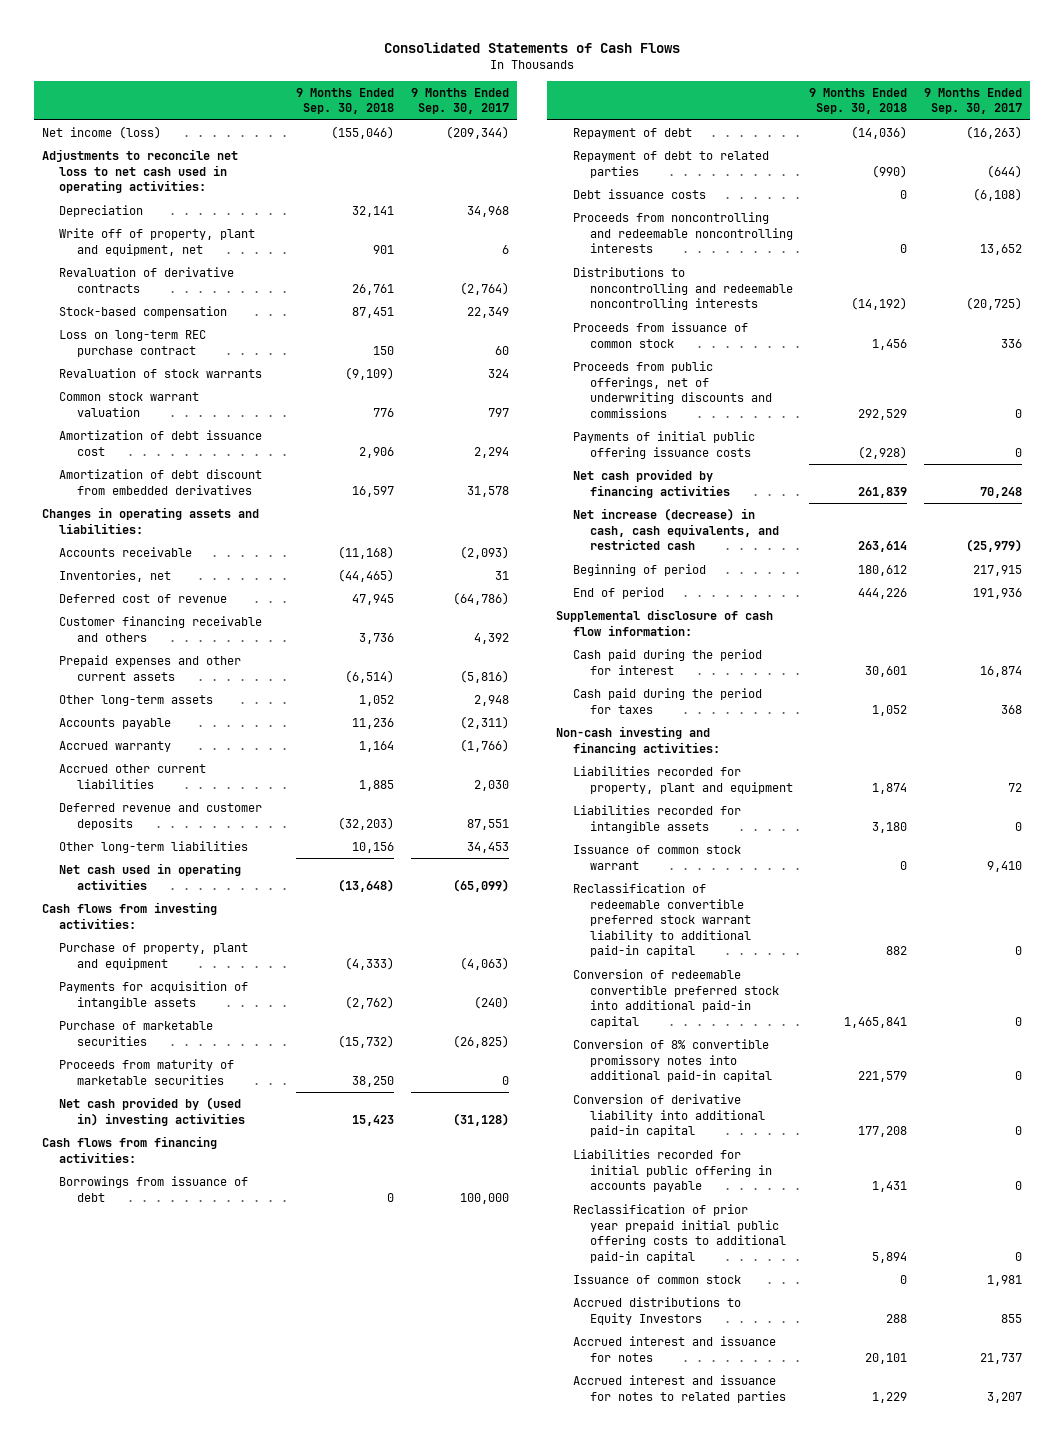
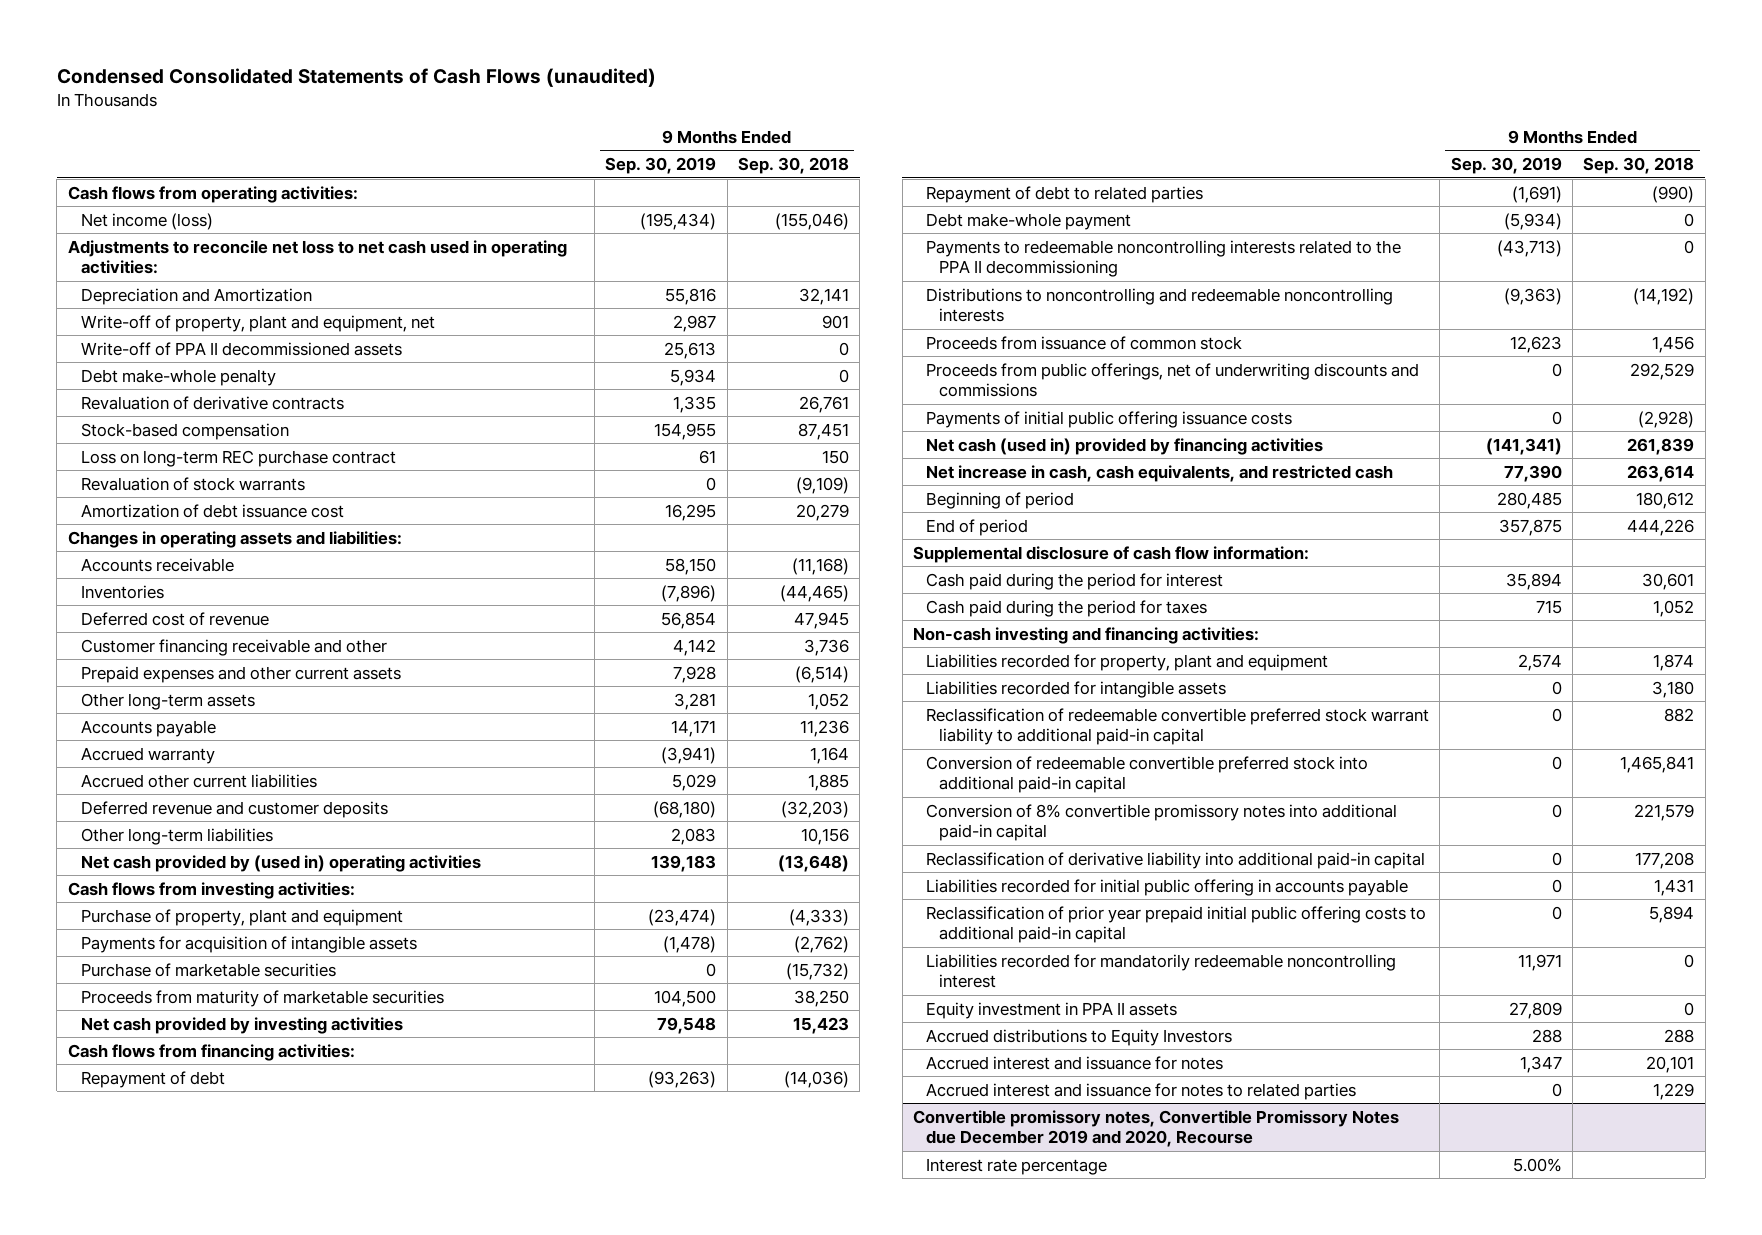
[384,41,681,53] Consolidated Statements of Cash Flows -> [56,68,656,88] Condensed Consolidated Statements of Cash Flows (unaudited)
[410,87,509,115] 9 Months Ended Sep. 30, 2017 -> none
none -> [605,157,717,175] Sep. 30, 2019
none -> [67,185,358,203] Cash flows from operating activities:
[59,205,144,218] Depreciation -> [80,287,312,305] Depreciation and Amortization
[59,228,256,256] Write off of property, plant and equipment, net -> [80,314,435,332] Write-off of property, plant and equipment, net
none -> [80,341,402,356] Write-off of PPA II decommissioned assets
none -> [80,368,276,386] Debt make-whole penalty
[59,392,200,417] Common stock warrant valuation -> none
[59,469,263,495] Amortization of debt discount from embedded derivatives -> none
[359,446,395,458] 2,906 -> [795,503,849,521] 20,279
[59,570,172,583] Inventories, net -> [80,584,164,599] Inventories
[59,616,263,642] Customer financing receivable and others -> [80,638,387,656] Customer financing receivable and other
[59,863,242,890] Net cash used in operating activities -> [80,854,481,872] Net cash provided by (used in) operating activities
[59,1097,245,1126] Net cash provided by (used in) investing activities -> [80,1016,403,1034] Net cash provided by investing activities
[59,1176,249,1202] Borrowings from issuance of debt -> none
[572,189,706,200] Debt issuance costs -> none
[572,212,793,254] Proceeds from noncontrolling and redeemable noncontrolling interests -> none
none -> [926,212,1132,230] Debt make-whole payment
none -> [926,239,1402,278] Payments to redeemable noncontrolling interests related to the PPA II decommissioning
[572,469,730,498] Net cash provided by financing activities -> [926,437,1324,455] Net cash (used in) provided by financing activities
[572,508,779,551] Net increase (decrease) in cash, cash equivalents, and restricted cash -> [926,464,1394,482] Net increase in cash, cash equivalents, and restricted cash
[572,845,741,870] Issuance of common stock warrant -> none
[572,1094,765,1138] Conversion of derivative liability into additional paid-in capital -> [926,851,1426,869] Reclassification of derivative liability into additional paid-in capital
[572,1275,741,1285] Issuance of common stock -> none
none -> [926,953,1397,989] Liabilities recorded for mandatorily redeemable noncontrolling interest
none -> [926,1001,1178,1019] Equity investment in PPA II assets
none -> [913,1109,1400,1148] Convertible promissory notes, Convertible Promissory Notes due December 2019 and 2020, Recourse
none -> [926,1157,1108,1175] Interest rate percentage

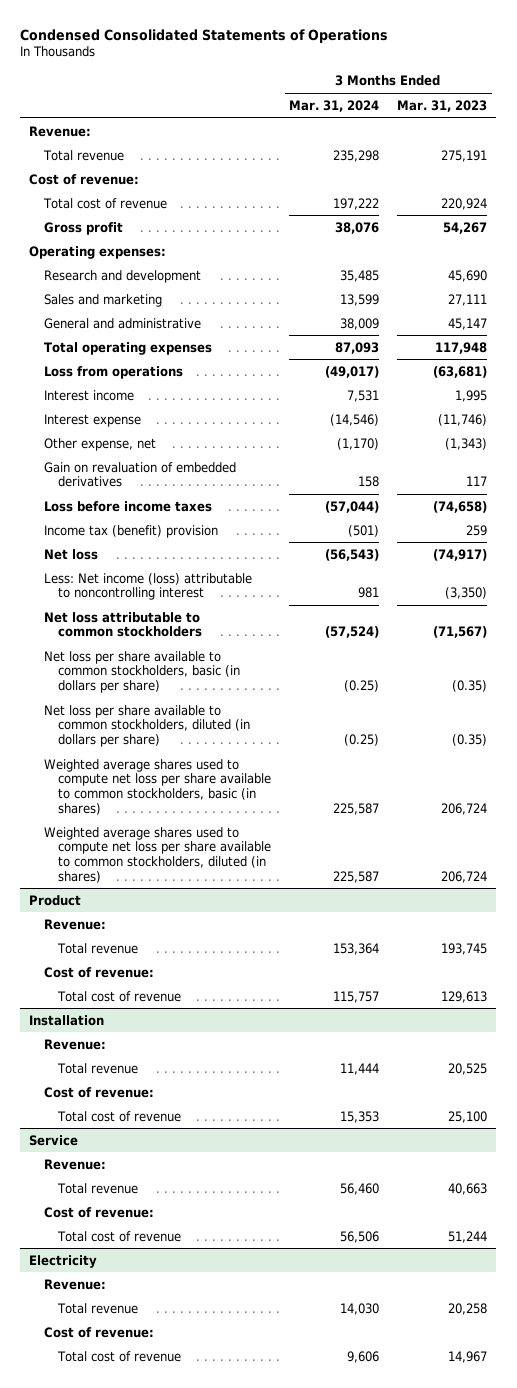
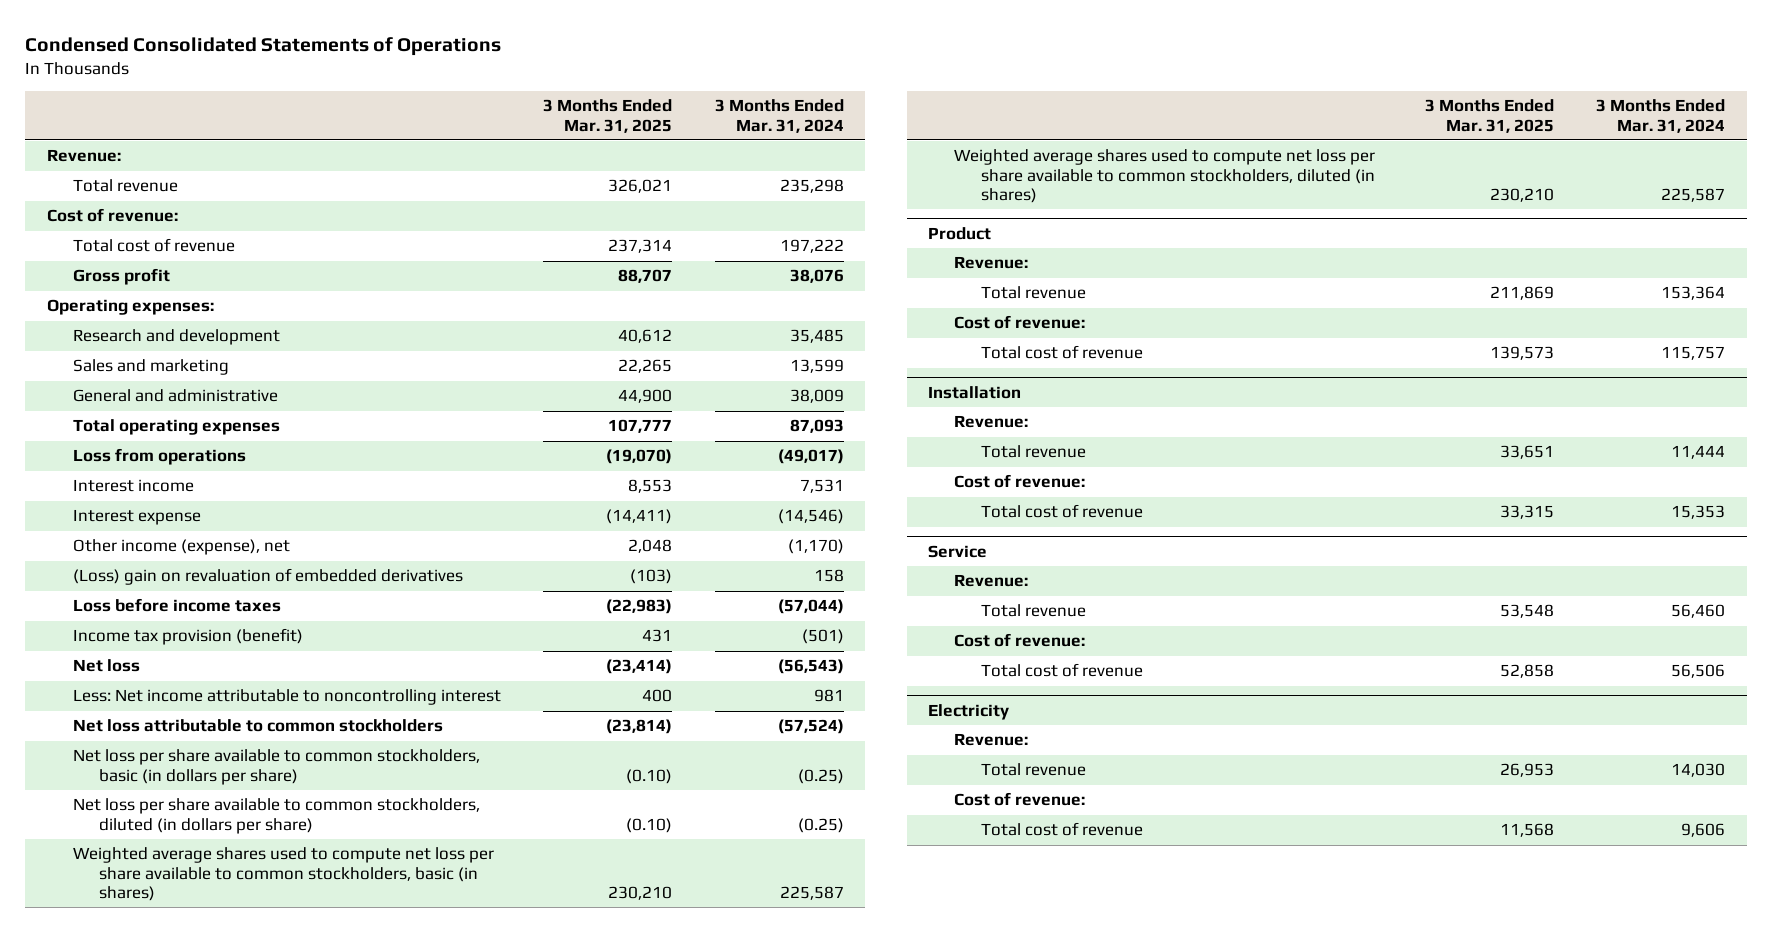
[397,99,488,112] Mar. 31, 2023 -> none
none -> [543,99,673,133] 3 Months Ended Mar. 31, 2025
[43,437,156,451] Other expense, net -> [72,539,290,556] Other income (expense), net
[43,461,236,488] Gain on revaluation of embedded derivatives -> [72,568,463,586] (Loss) gain on revaluation of embedded derivatives
[43,524,218,538] Income tax (benefit) provision -> [72,628,303,646] Income tax provision (benefit)
[43,572,252,601] Less: Net income (loss) attributable to noncontrolling interest -> [72,689,501,706] Less: Net income attributable to noncontrolling interest

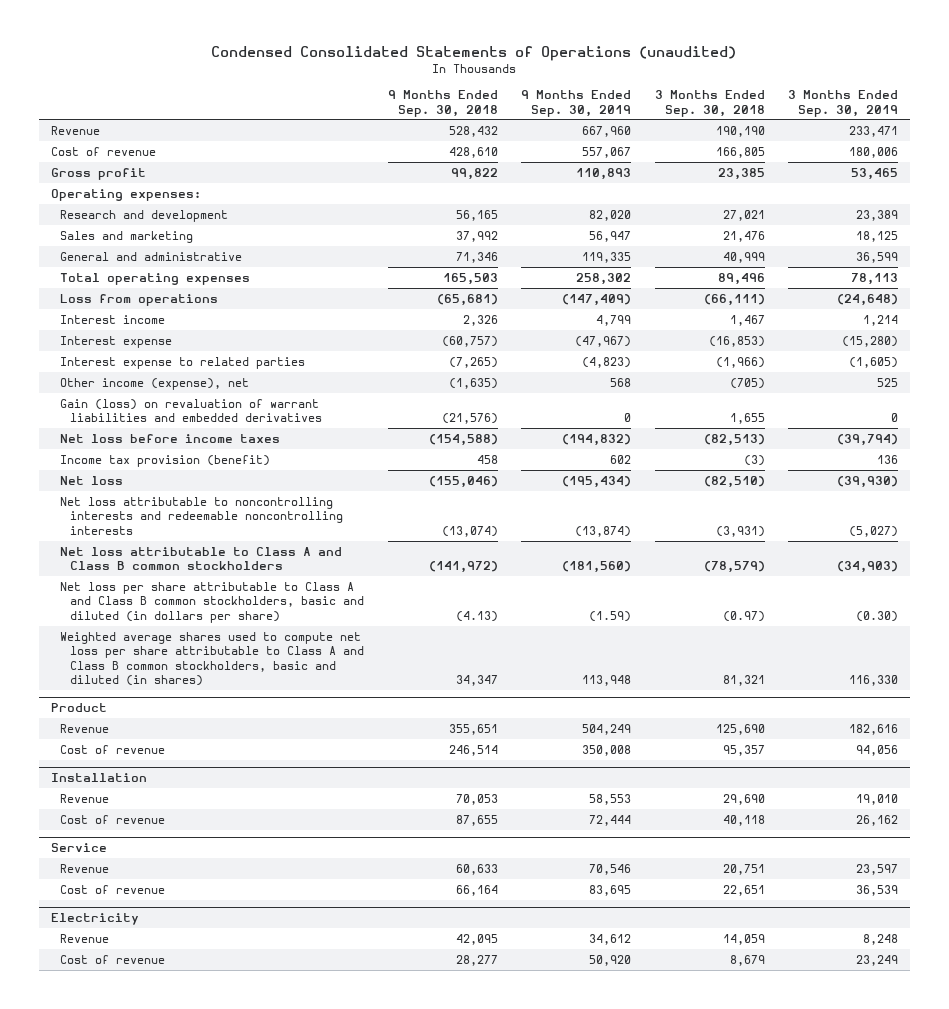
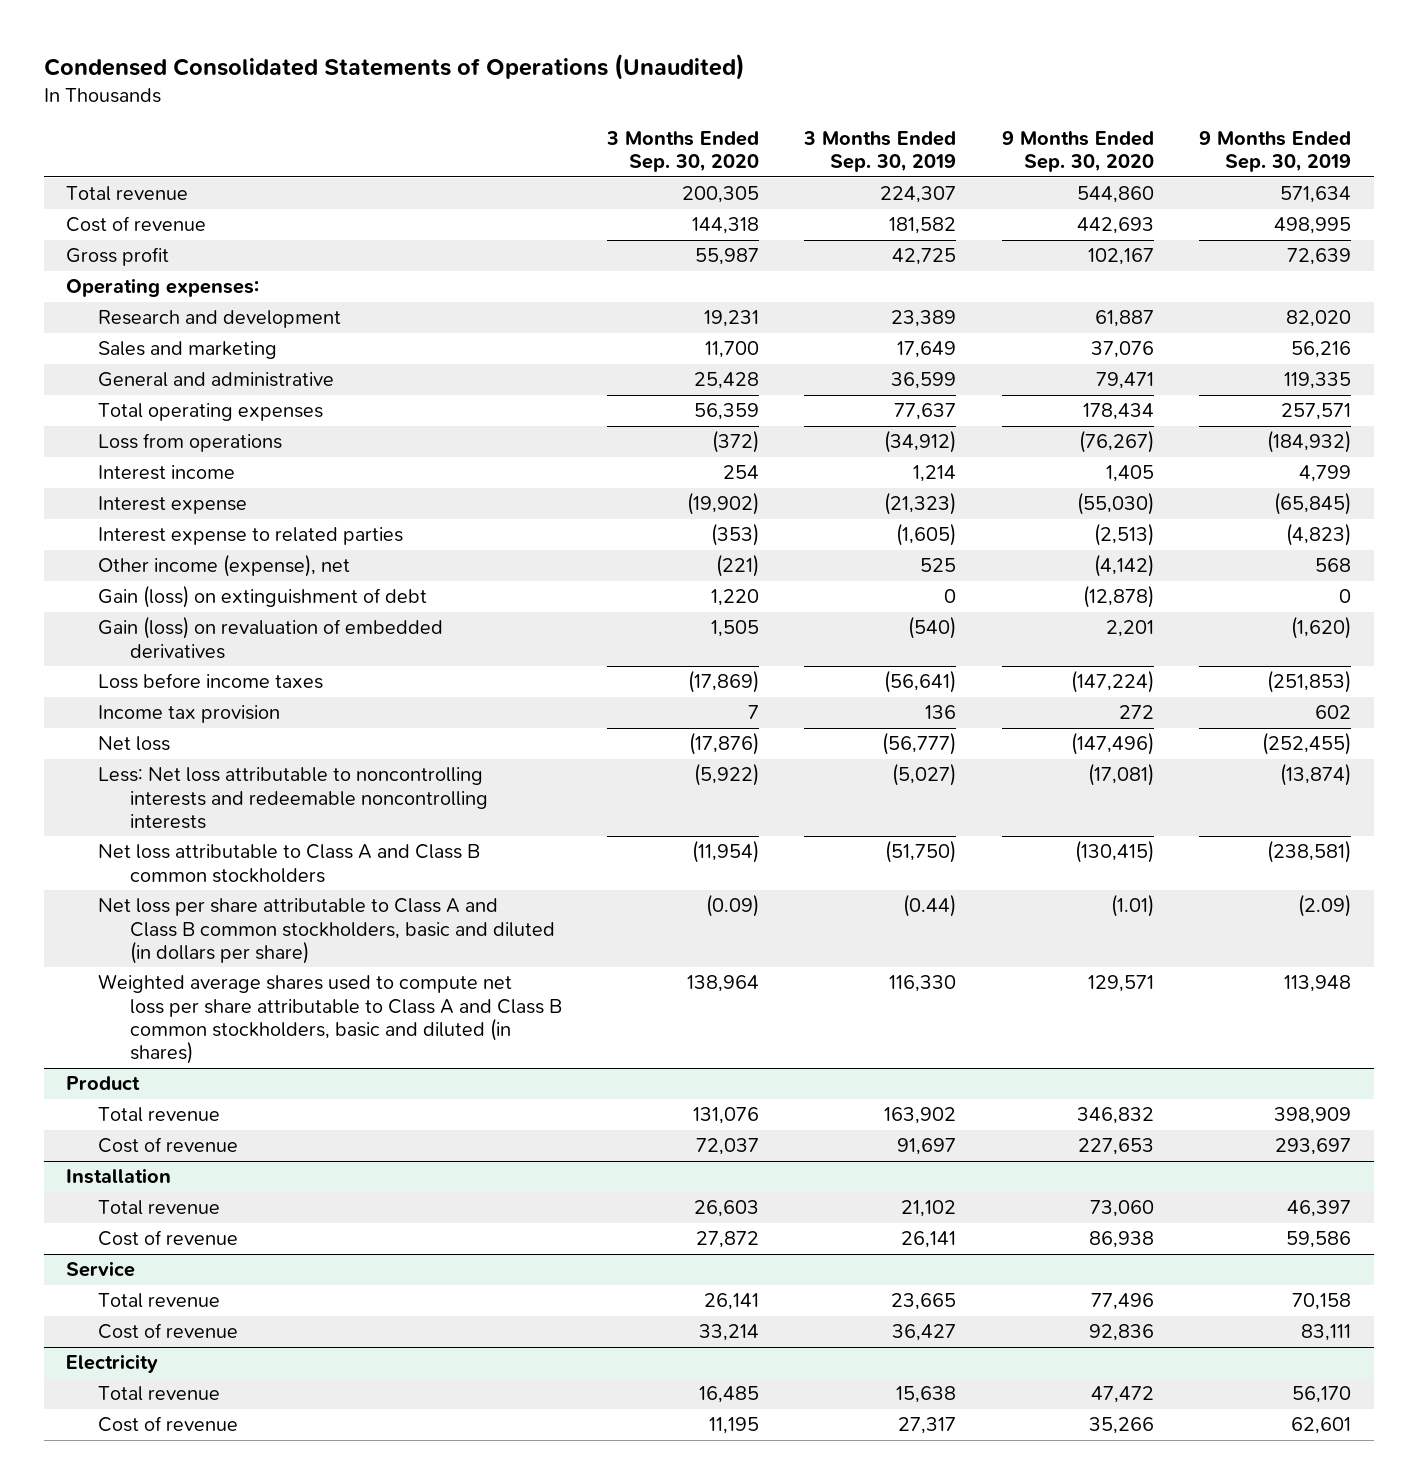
[211,46,737,62] Condensed Consolidated Statements of Operations (unaudited) -> [43,53,745,80] Condensed Consolidated Statements of Operations (Unaudited)
[387,90,498,117] 9 Months Ended Sep. 30, 2018 -> none
[654,90,765,117] 3 Months Ended Sep. 30, 2018 -> none
none -> [606,130,760,173] 3 Months Ended Sep. 30, 2020
none -> [1001,130,1154,173] 9 Months Ended Sep. 30, 2020
[50,125,100,135] Revenue -> [66,186,189,202] Total revenue
[582,125,632,137] 667,960 -> [1279,186,1351,204] 571,634
[849,125,899,137] 233,471 -> [880,186,957,204] 224,307
[582,146,632,158] 557,067 -> [1273,217,1351,235] 498,995
[849,146,899,158] 180,006 -> [889,217,957,235] 181,582
[576,167,632,180] 110,893 -> [1286,248,1351,266] 72,639
[851,167,899,180] 53,465 -> [892,248,957,266] 42,725
[589,230,632,242] 56,947 -> [1290,341,1351,359] 56,216
[856,230,899,242] 18,125 -> [897,341,957,359] 17,649
[576,272,632,285] 258,302 -> [1280,403,1351,421] 257,571
[851,272,899,285] 78,113 -> [894,403,957,421] 77,637
[562,293,632,306] (147,409) -> [1266,430,1351,454] (184,932)
[837,293,899,306] (24,648) -> [884,430,957,454] (34,912)
[575,335,632,347] (47,967) -> [1273,492,1351,516] (65,845)
[842,335,899,347] (15,280) -> [884,492,957,516] (21,323)
none -> [98,585,428,609] Gain (loss) on extinguishment of debt
[60,398,323,423] Gain (loss) on revaluation of warrant liabilities and embedded derivatives -> [98,616,444,659] Gain (loss) on revaluation of embedded derivatives
[624,413,632,423] 0 -> [1290,616,1351,640] (1,620)
[891,413,899,423] 0 -> [908,616,957,640] (540)
[60,433,281,443] Net loss before income taxes -> [98,673,324,690] Loss before income taxes
[562,433,632,446] (194,832) -> [1266,670,1351,694] (251,853)
[837,433,899,446] (39,794) -> [884,670,957,694] (56,641)
[60,454,271,467] Income tax provision (benefit) -> [98,705,281,724] Income tax provision
[562,475,632,488] (195,434) -> [1261,732,1351,756] (252,455)
[837,475,899,488] (39,930) -> [882,732,957,756] (56,777)
[60,496,344,535] Net loss attributable to noncontrolling interests and redeemable noncontrolling interests -> [98,767,488,830] Less: Net loss attributable to noncontrolling interests and redeemable noncontrolling interests
[562,561,632,574] (181,560) -> [1266,840,1351,864] (238,581)
[837,561,899,574] (34,903) -> [885,840,957,864] (51,750)
[589,610,632,622] (1.59) -> [1297,894,1351,918] (2.09)
[856,610,899,622] (0.30) -> [903,894,957,918] (0.44)
[60,723,110,733] Revenue -> [98,1107,221,1123] Total revenue
[582,723,632,735] 504,249 -> [1273,1107,1351,1125] 398,909
[849,723,899,735] 182,616 -> [884,1107,957,1125] 163,902
[582,744,632,756] 350,008 -> [1274,1138,1351,1156] 293,697
[856,744,899,756] 94,056 -> [897,1138,957,1156] 91,697
[60,793,110,803] Revenue -> [98,1200,221,1216] Total revenue
[589,793,632,805] 58,553 -> [1286,1200,1351,1218] 46,397
[856,793,899,805] 19,010 -> [901,1200,957,1218] 21,102
[589,814,632,826] 72,444 -> [1285,1231,1351,1249] 59,586
[856,814,899,826] 26,162 -> [901,1231,957,1249] 26,141
[60,863,110,873] Revenue -> [98,1293,221,1309] Total revenue
[589,863,632,875] 70,546 -> [1291,1293,1351,1311] 70,158
[856,863,899,875] 23,597 -> [891,1293,957,1311] 23,665
[589,884,632,896] 83,695 -> [1300,1324,1351,1342] 83,111
[856,884,899,896] 36,539 -> [892,1324,957,1342] 36,427
[60,933,110,943] Revenue -> [98,1386,221,1402] Total revenue
[589,933,632,945] 34,612 -> [1291,1386,1351,1404] 56,170
[863,933,899,945] 8,248 -> [896,1386,957,1404] 15,638
[589,954,632,966] 50,920 -> [1290,1417,1351,1435] 62,601
[856,954,899,966] 23,249 -> [898,1417,957,1435] 27,317

